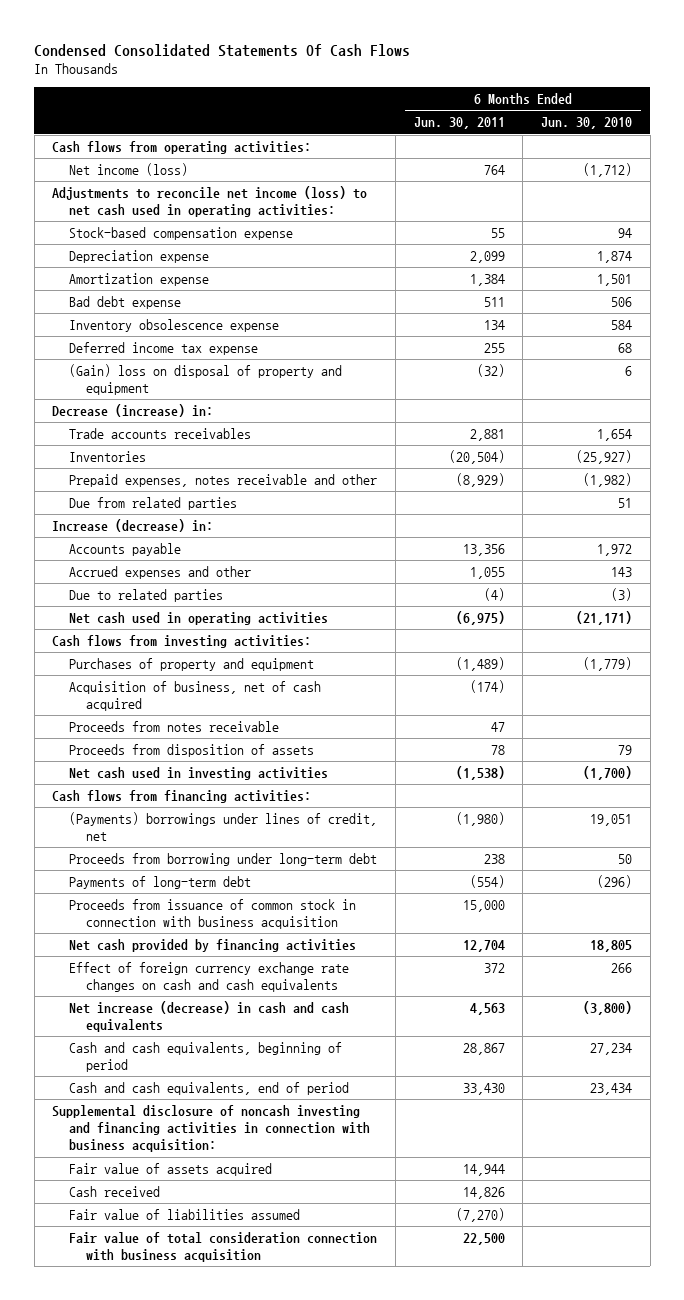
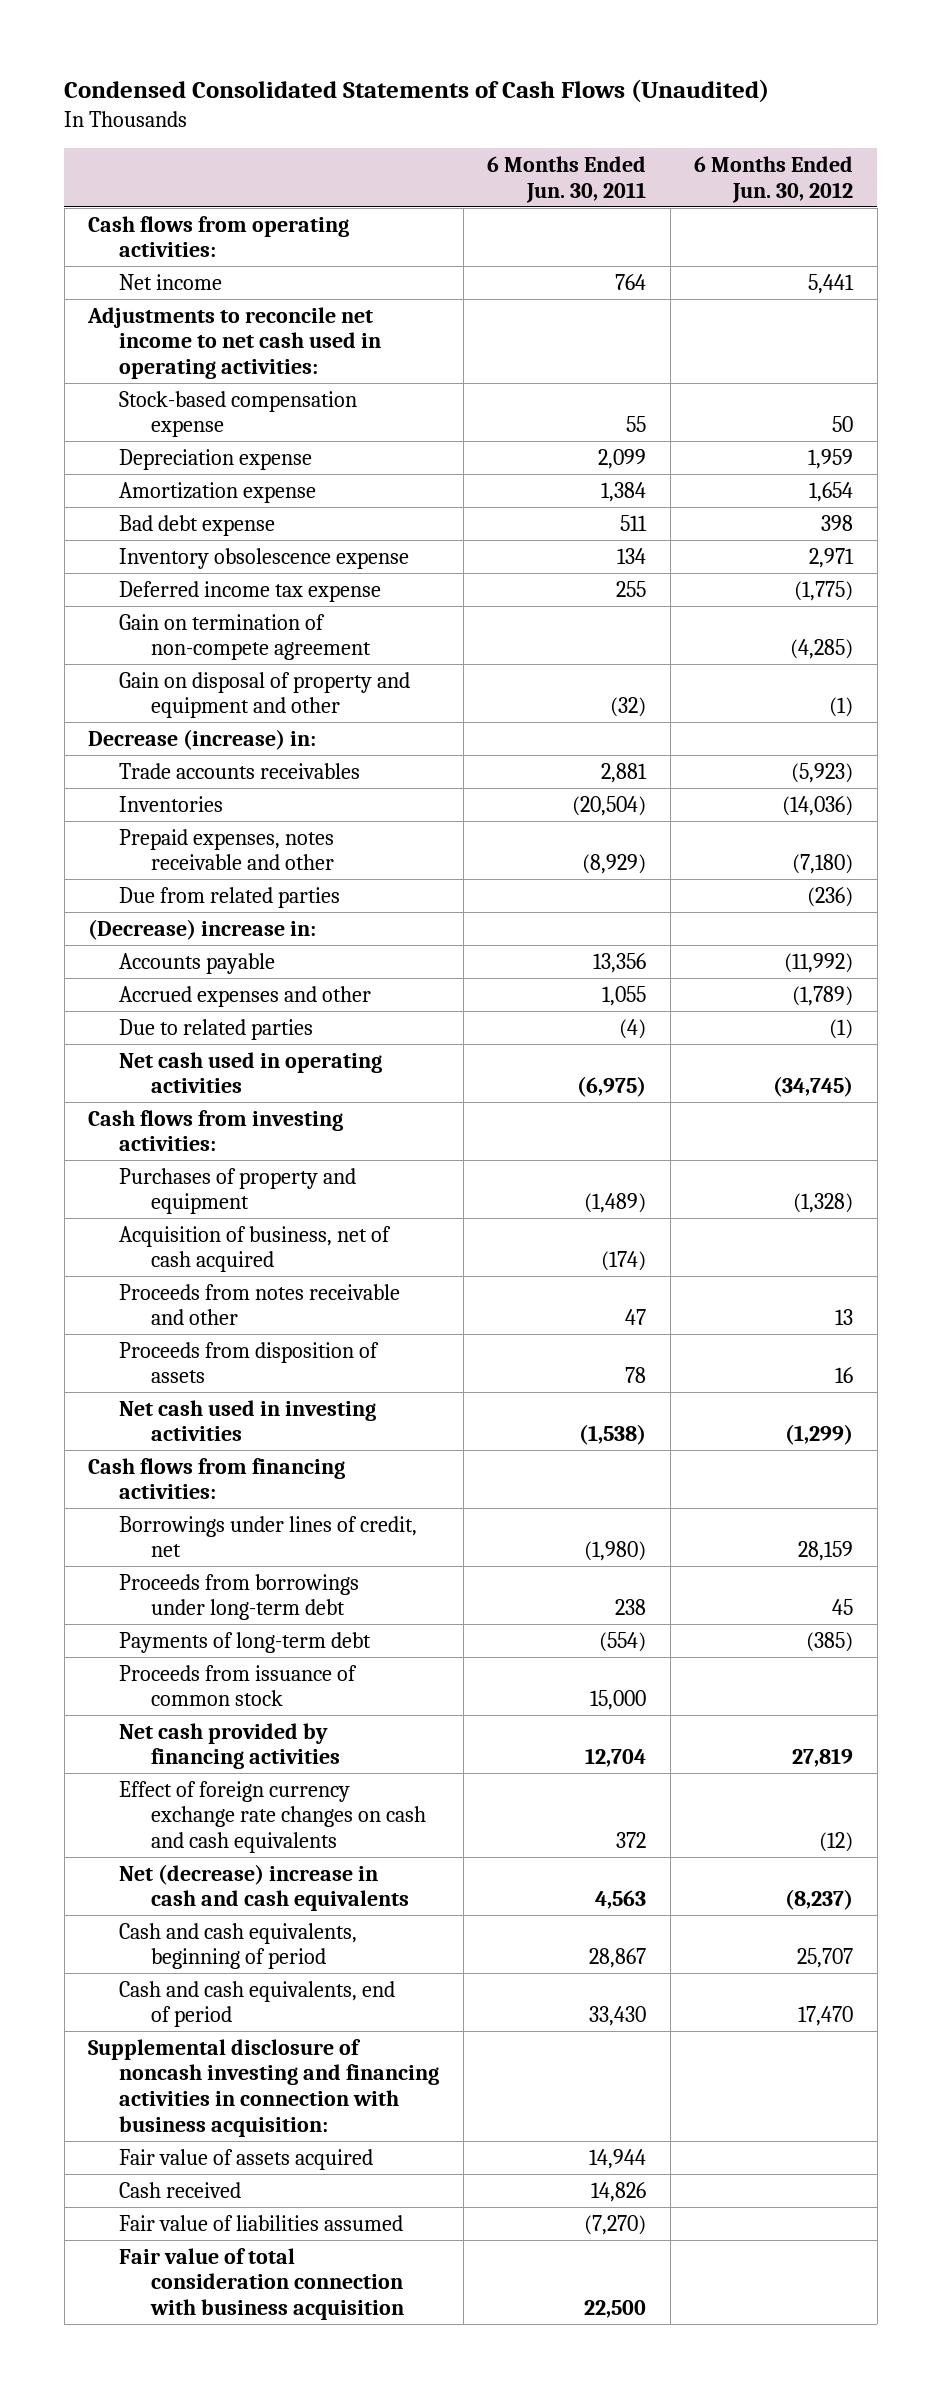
[34,44,411,58] Condensed Consolidated Statements Of Cash Flows -> [64,78,770,103] Condensed Consolidated Statements of Cash Flows (Unaudited)
[541,117,633,130] Jun. 30, 2010 -> none
none -> [694,156,854,203] 6 Months Ended Jun. 30, 2012
[69,163,189,177] Net income (loss) -> [119,273,223,290] Net income
[52,186,368,218] Adjustments to reconcile net income (loss) to net cash used in operating activities: -> [87,306,382,380] Adjustments to reconcile net income to net cash used in operating activities:
none -> [119,613,371,661] Gain on termination of non-compete agreement
[69,364,343,396] (Gain) loss on disposal of property and equipment -> [119,671,411,719] Gain on disposal of property and equipment and other
[52,519,214,533] Increase (decrease) in: -> [88,918,317,940] (Decrease) increase in:
[69,721,280,733] Proceeds from notes receivable -> [119,1283,401,1326] Proceeds from notes receivable and other
[69,812,378,842] (Payments) borrowings under lines of credit, net -> [119,1515,418,1558] Borrowings under lines of credit, net
[69,853,378,867] Proceeds from borrowing under long-term debt -> [119,1573,360,1621] Proceeds from borrowings under long-term debt
[69,899,357,930] Proceeds from issuance of common stock in connection with business acquisition -> [119,1664,358,1707] Proceeds from issuance of common stock
[69,1001,350,1033] Net increase (decrease) in cash and cash equivalents -> [119,1863,409,1912] Net (decrease) increase in cash and cash equivalents

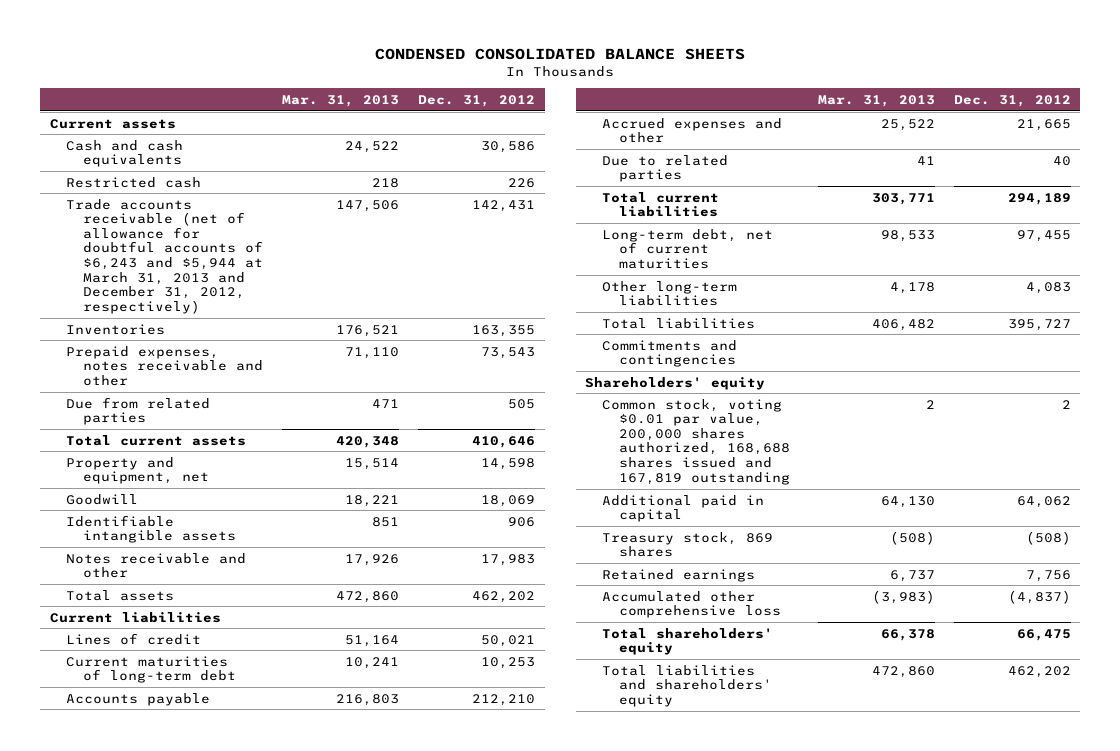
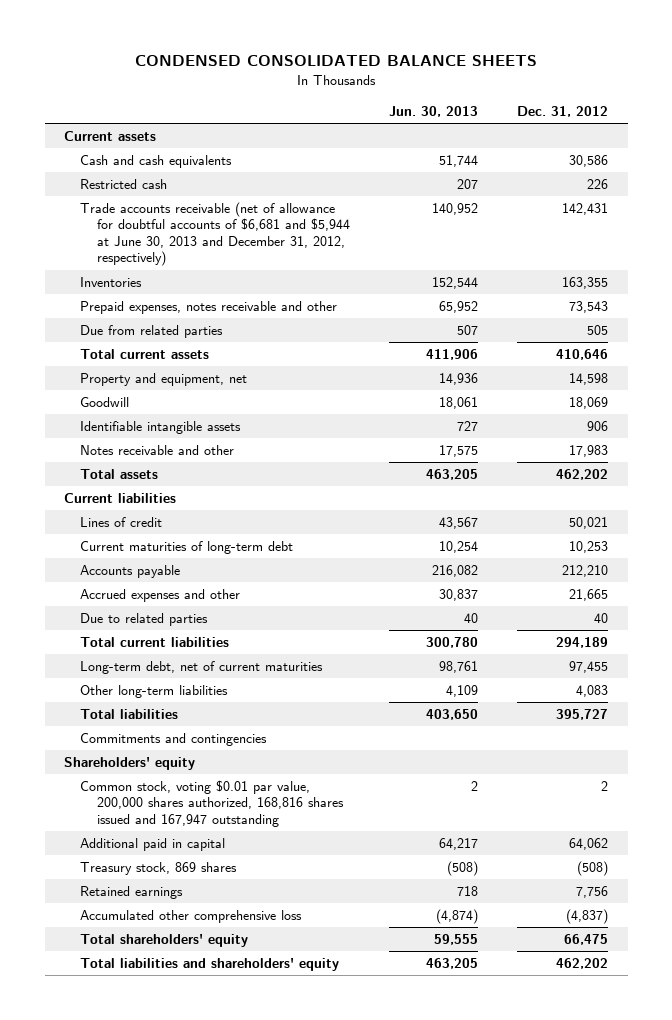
[282,94,400,107] Mar. 31, 2013 -> none
none -> [388,105,478,117] Jun. 30, 2013
[66,198,264,314] Trade accounts receivable (net of allowance for doubtful accounts of $6,243 and $5,944 at March 31, 2013 and December 31, 2012, respectively) -> [80,202,350,267] Trade accounts receivable (net of allowance for doubtful accounts of $6,681 and $5,944 at June 30, 2013 and December 31, 2012, respectively)
[601,398,790,485] Common stock, voting $0.01 par value, 200,000 shares authorized, 168,688 shares issued and 167,819 outstanding -> [80,780,344,827] Common stock, voting $0.01 par value, 200,000 shares authorized, 168,816 shares issued and 167,947 outstanding

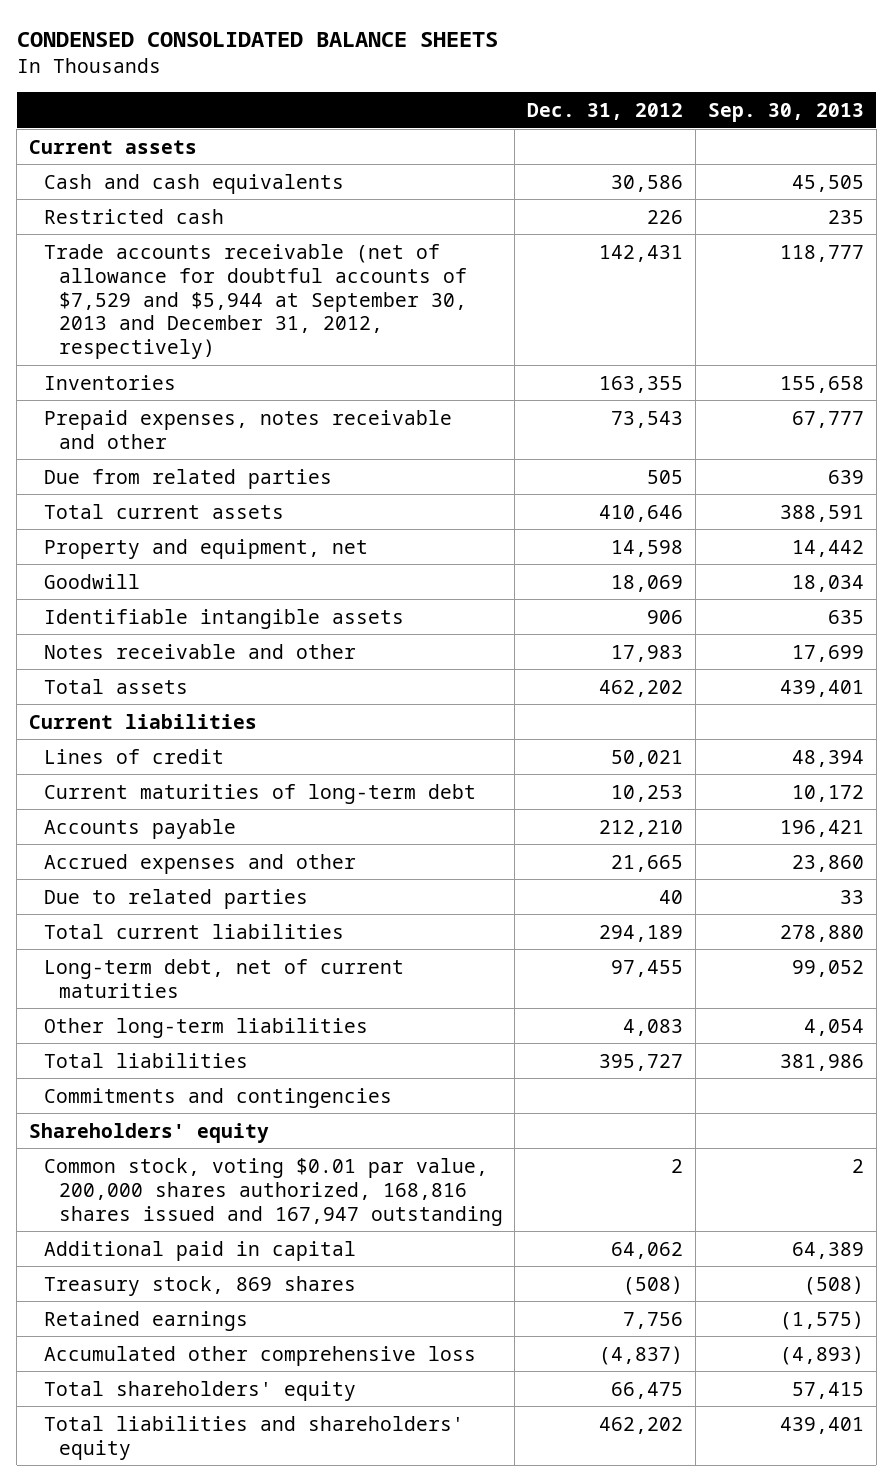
[388,105,478,117] Jun. 30, 2013 -> none
none -> [707,102,864,122] Sep. 30, 2013
[80,202,350,267] Trade accounts receivable (net of allowance for doubtful accounts of $6,681 and $5,944 at June 30, 2013 and December 31, 2012, respectively) -> [43,243,467,360] Trade accounts receivable (net of allowance for doubtful accounts of $7,529 and $5,944 at September 30, 2013 and December 31, 2012, respectively)

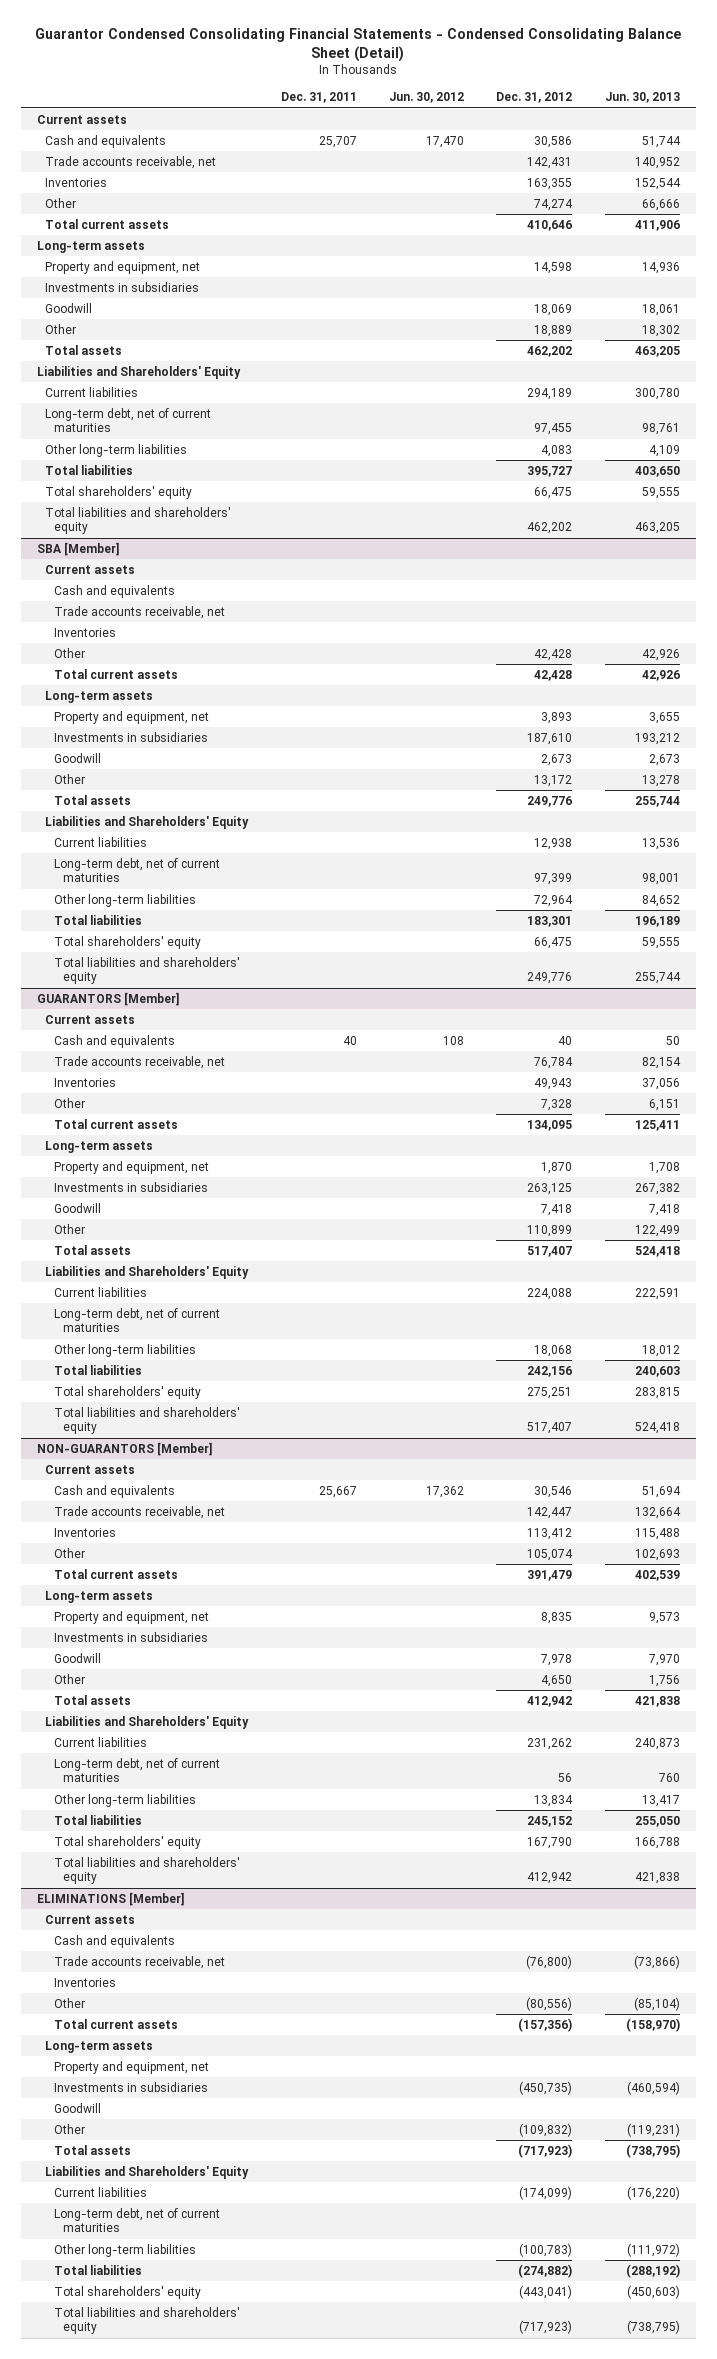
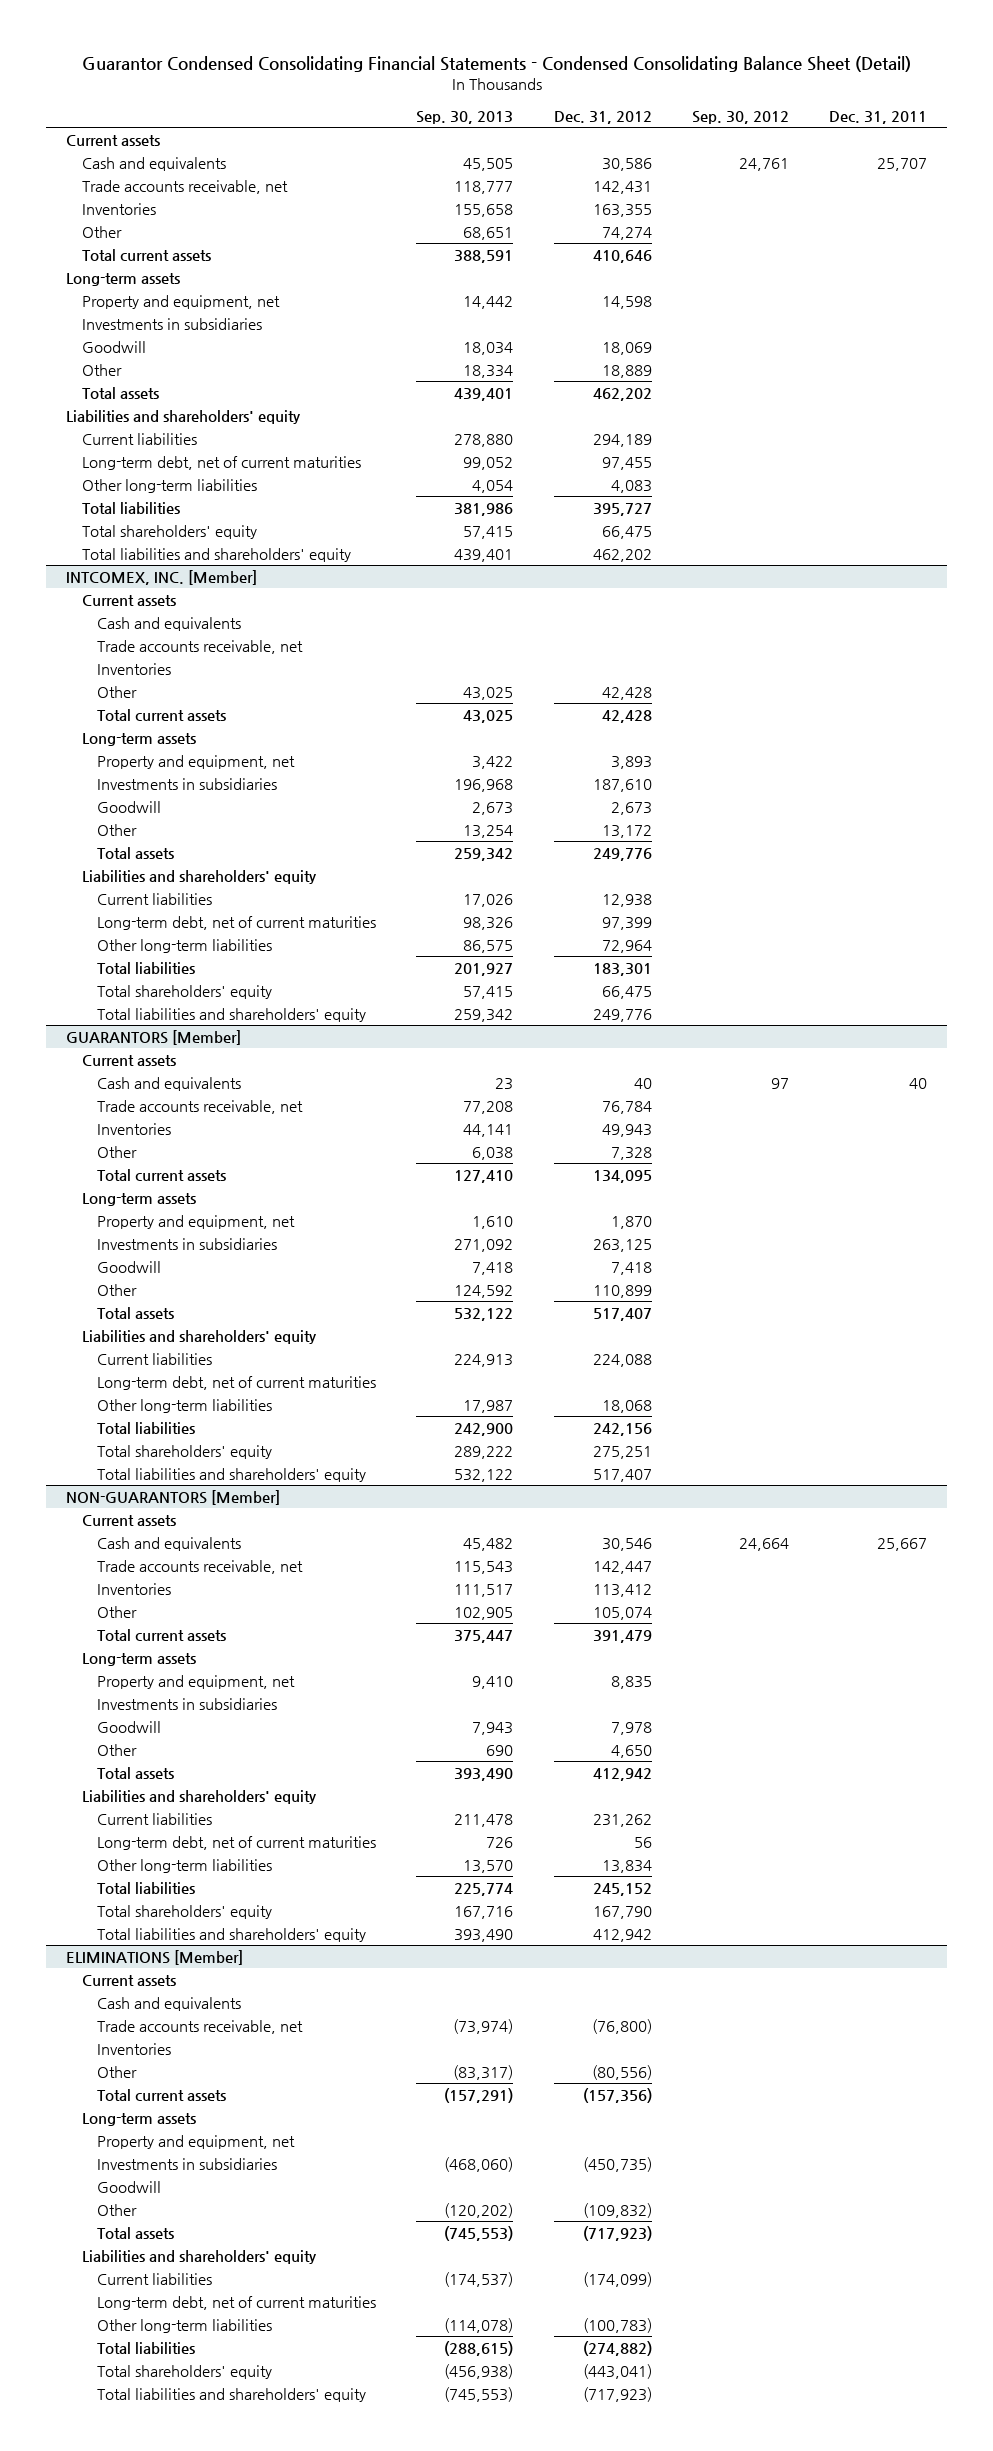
[389,92,465,104] Jun. 30, 2012 -> none
[604,92,680,104] Jun. 30, 2013 -> none
none -> [416,110,514,124] Sep. 30, 2013
none -> [691,110,789,124] Sep. 30, 2012
[36,365,241,379] Liabilities and Shareholders' Equity -> [66,409,302,424] Liabilities and shareholders' equity
[36,541,120,556] SBA [Member] -> none
none -> [66,569,258,585] INTCOMEX, INC. [Member]
[45,815,250,829] Liabilities and Shareholders' Equity -> [81,869,317,884] Liabilities and shareholders' equity
[45,1265,250,1279] Liabilities and Shareholders' Equity -> [81,1329,317,1344] Liabilities and shareholders' equity
[45,1715,250,1729] Liabilities and Shareholders' Equity -> [81,1789,317,1804] Liabilities and shareholders' equity
[45,2165,250,2179] Liabilities and Shareholders' Equity -> [81,2249,317,2264] Liabilities and shareholders' equity

